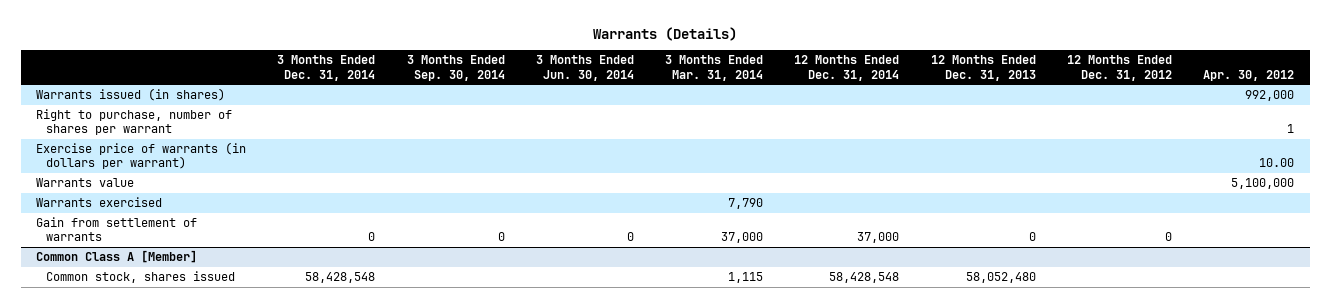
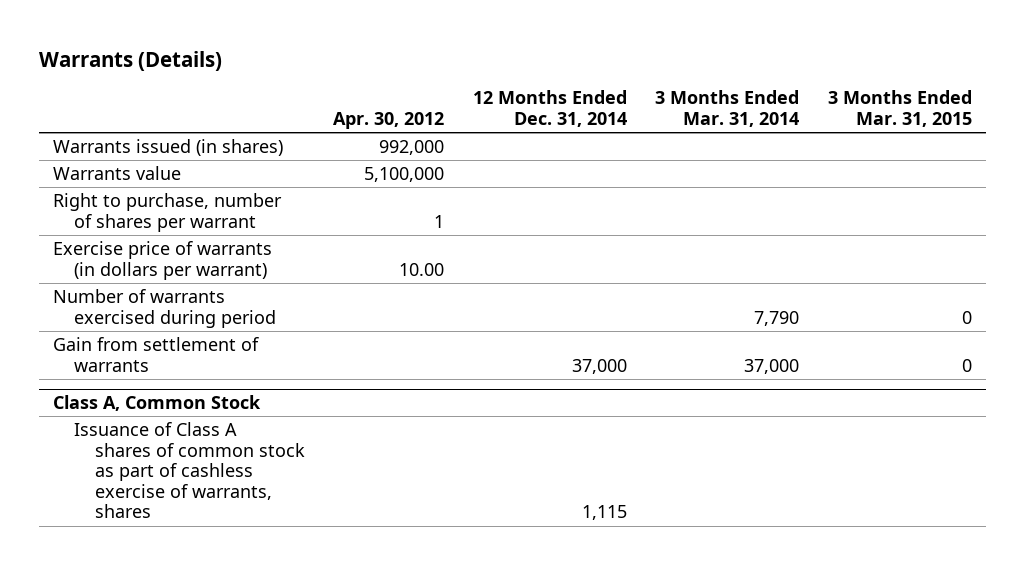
[277,55,376,81] 3 Months Ended Dec. 31, 2014 -> none
[406,55,505,81] 3 Months Ended Sep. 30, 2014 -> none
[535,55,634,81] 3 Months Ended Jun. 30, 2014 -> none
[930,55,1036,81] 12 Months Ended Dec. 31, 2013 -> none
[1066,55,1172,81] 12 Months Ended Dec. 31, 2012 -> none
none -> [827,90,972,128] 3 Months Ended Mar. 31, 2015
[36,178,135,188] Warrants value -> [53,165,182,180] Warrants value
[36,197,163,208] Warrants exercised -> [53,288,276,328] Number of warrants exercised during period
[45,271,235,284] Common stock, shares issued -> none
[36,250,198,264] Common Class A [Member] -> [53,395,262,412] Class A, Common Stock
none -> [73,421,305,519] Issuance of Class A shares of common stock as part of cashless exercise of warrants, shares

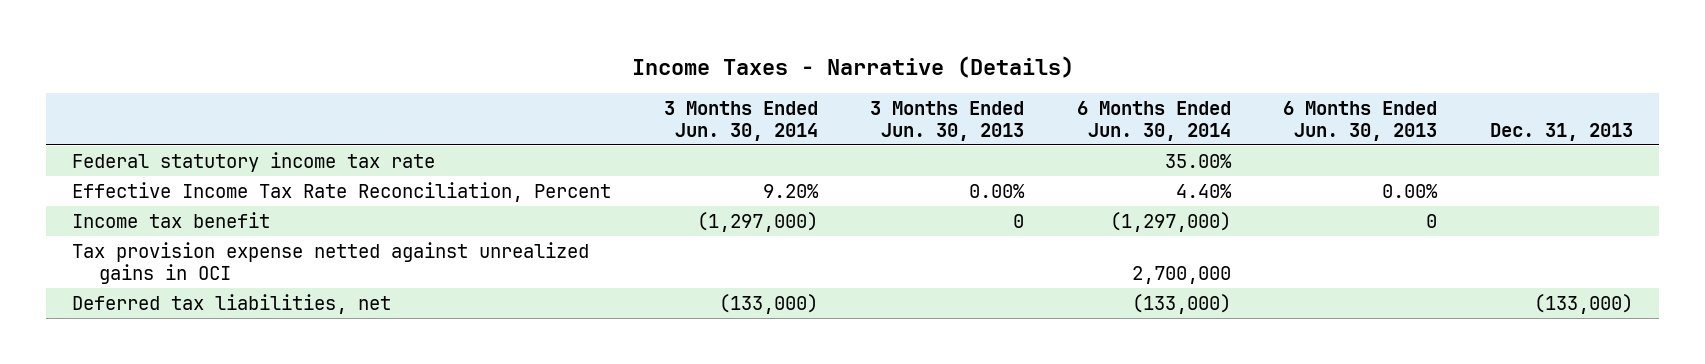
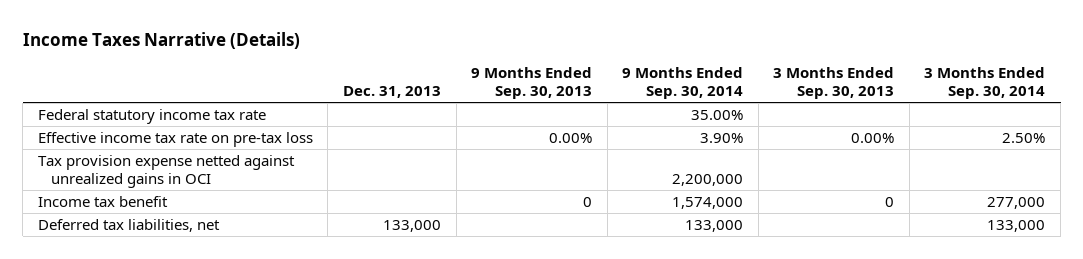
[631,55,1074,78] Income Taxes - Narrative (Details) -> [22,31,300,49] Income Taxes Narrative (Details)
[663,100,818,141] 3 Months Ended Jun. 30, 2014 -> none
[870,100,1025,141] 3 Months Ended Jun. 30, 2013 -> none
[1076,100,1231,141] 6 Months Ended Jun. 30, 2014 -> none
[1283,100,1438,141] 6 Months Ended Jun. 30, 2013 -> none
none -> [471,66,593,99] 9 Months Ended Sep. 30, 2013
none -> [622,66,744,99] 9 Months Ended Sep. 30, 2014
none -> [773,66,895,99] 3 Months Ended Sep. 30, 2013
none -> [924,66,1046,99] 3 Months Ended Sep. 30, 2014
[72,181,612,202] Effective Income Tax Rate Reconciliation, Percent -> [37,132,313,148] Effective income tax rate on pre-tax loss
[72,211,271,228] Income tax benefit -> [37,196,168,208] Income tax benefit
[1534,293,1634,314] (133,000) -> [382,220,441,233] 133,000

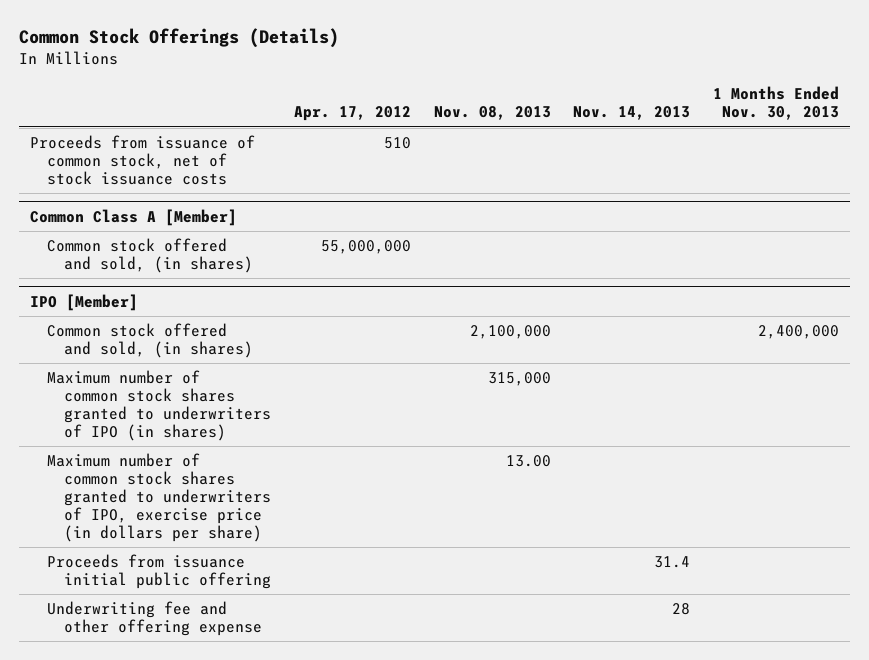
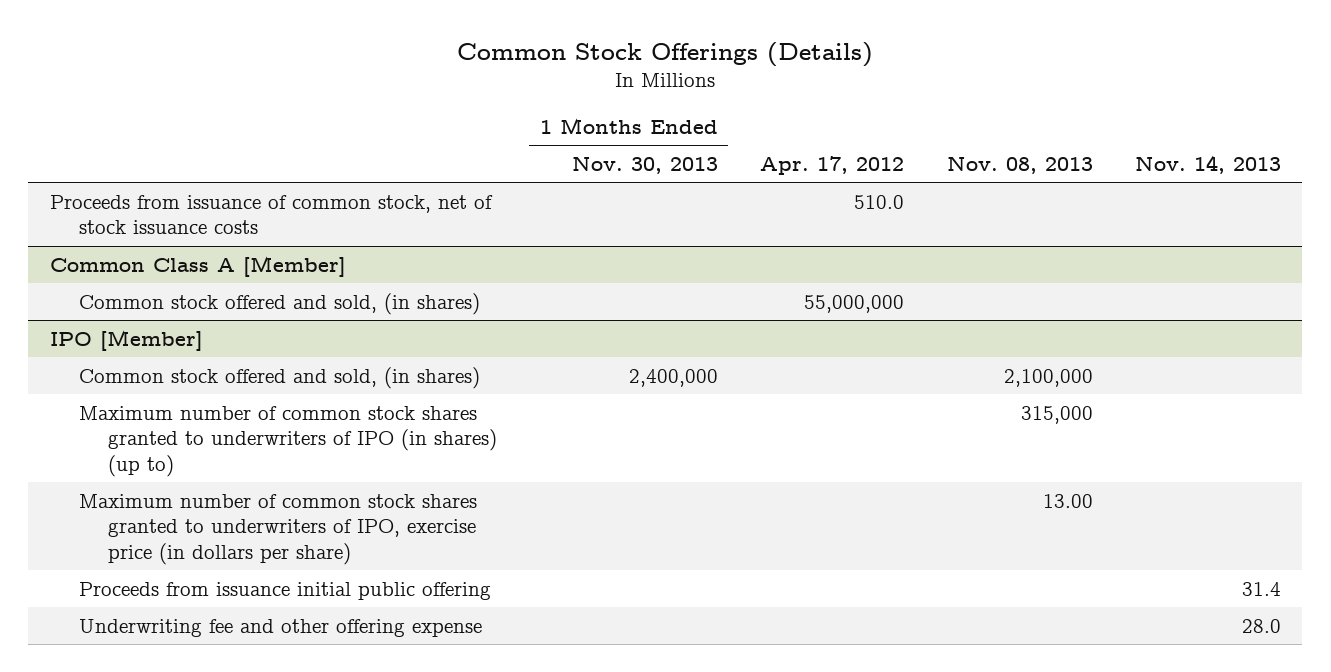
[383,137,411,150] 510 -> [854,194,905,209] 510.0
[47,370,272,441] Maximum number of common stock shares granted to underwriters of IPO (in shares) -> [78,405,498,477] Maximum number of common stock shares granted to underwriters of IPO (in shares) (up to)
[672,603,691,616] 28 -> [1242,618,1282,633] 28.0

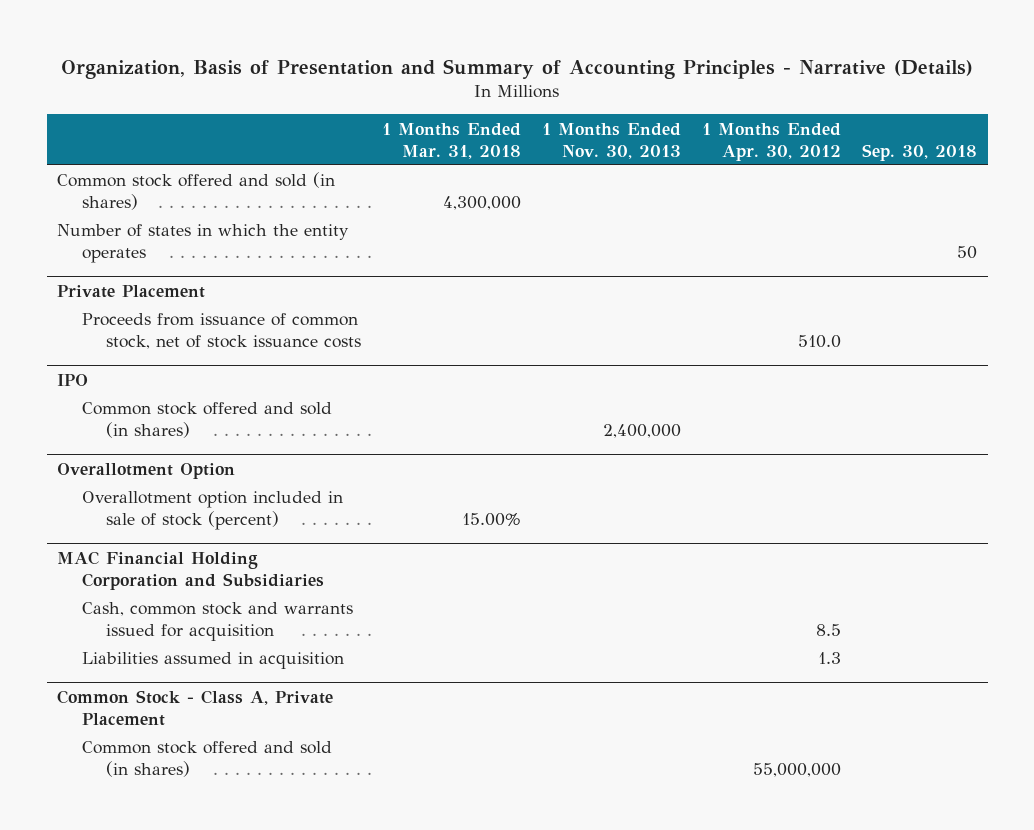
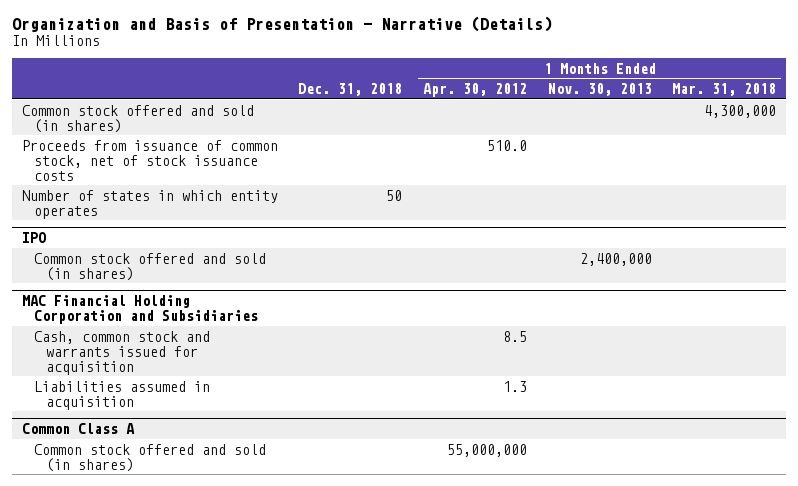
[61,58,974,79] Organization, Basis of Presentation and Summary of Accounting Principles - Narrative (Details) -> [11,15,552,32] Organization and Basis of Presentation - Narrative (Details)
[862,143,978,161] Sep. 30, 2018 -> none
none -> [298,83,403,97] Dec. 31, 2018
[57,285,206,299] Private Placement -> none
[81,313,362,350] Proceeds from issuance of common stock, net of stock issuance costs -> none
none -> [21,139,278,181] Proceeds from issuance of common stock, net of stock issuance costs
[57,224,350,264] Number of states in which the entity operates -> [21,189,278,219] Number of states in which entity operates
[57,463,236,480] Overallotment Option -> none
[81,491,343,531] Overallotment option included in sale of stock (percent) -> none
[57,690,334,726] Common Stock - Class A, Private Placement -> [21,423,135,435] Common Class A

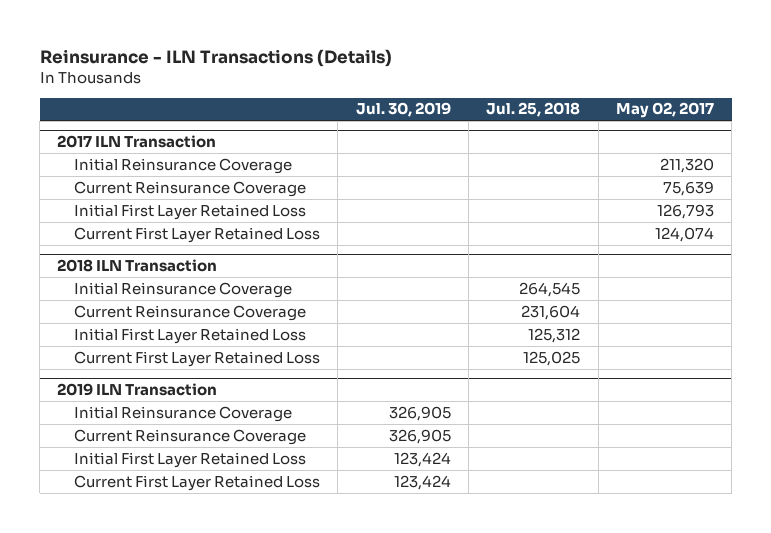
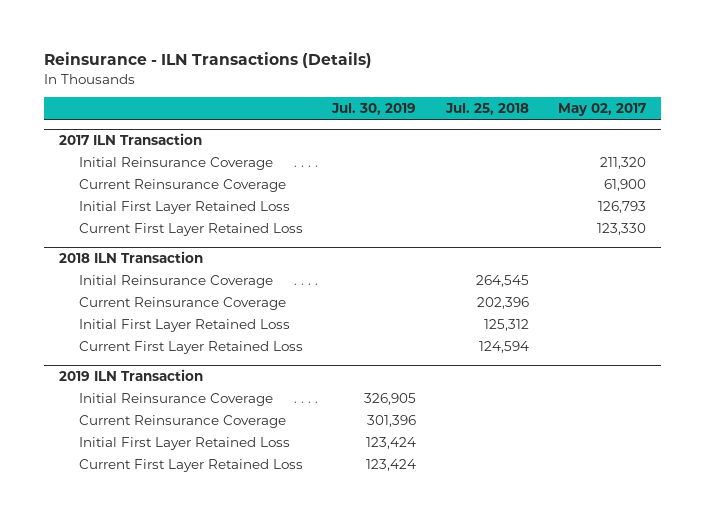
[662,180,714,196] 75,639 -> [604,178,647,191] 61,900
[654,226,714,242] 124,074 -> [597,222,647,235] 123,330
[521,304,581,320] 231,604 -> [476,296,529,309] 202,396
[523,350,581,366] 125,025 -> [478,340,529,353] 124,594
[388,428,451,444] 326,905 -> [367,414,417,427] 301,396

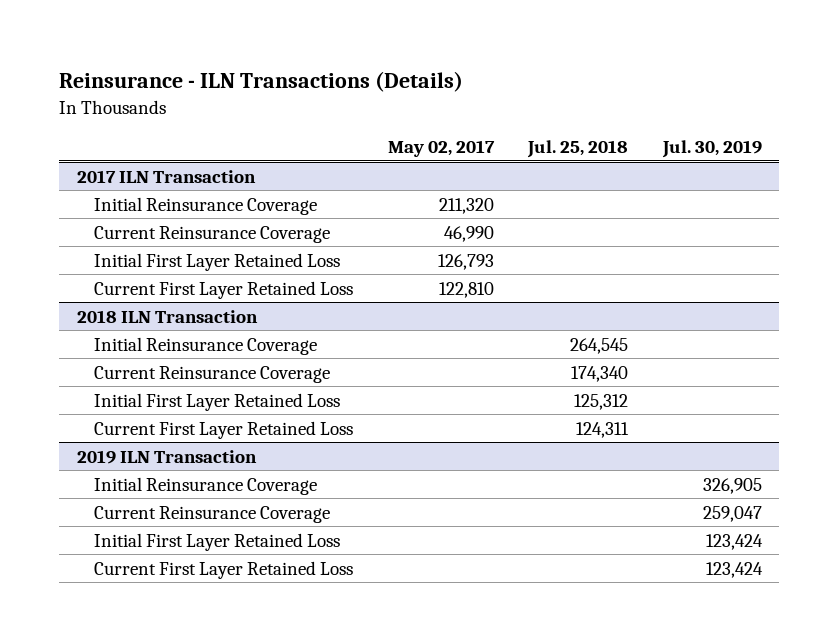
[604,178,647,191] 61,900 -> [443,225,494,242] 46,990
[597,222,647,235] 123,330 -> [438,281,494,298] 122,810
[476,296,529,309] 202,396 -> [571,365,629,382] 174,340
[478,340,529,353] 124,594 -> [576,421,630,438] 124,311
[367,414,417,427] 301,396 -> [702,505,762,522] 259,047

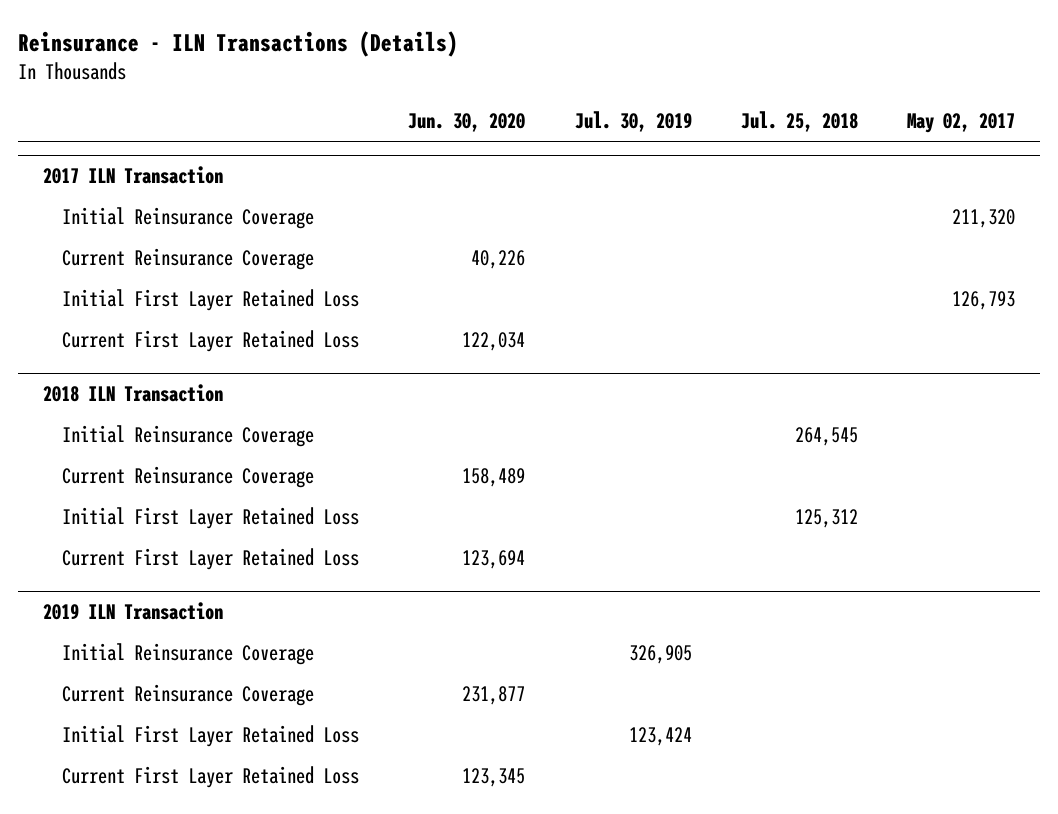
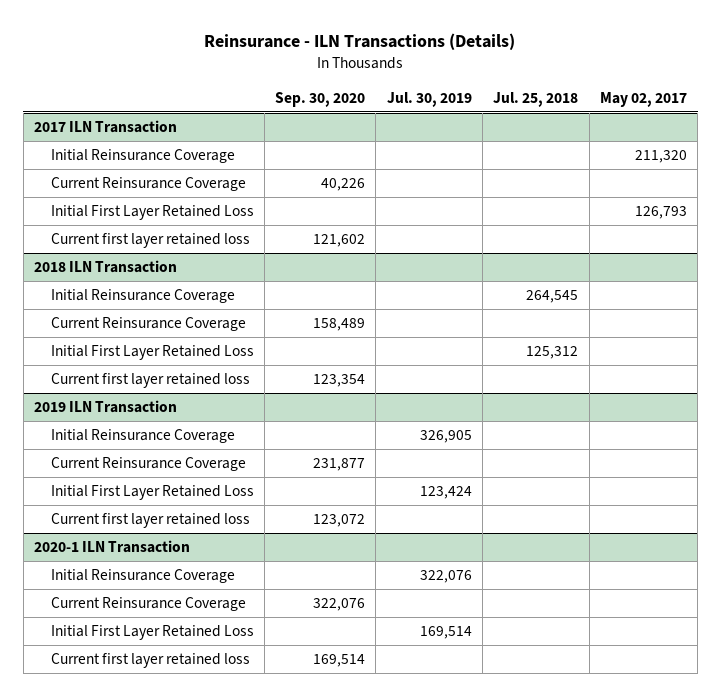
[408,113,526,133] Jun. 30, 2020 -> none
none -> [275,91,366,107] Sep. 30, 2020
[61,329,359,352] Current First Layer Retained Loss -> [50,233,250,249] Current first layer retained loss
[61,547,359,570] Current First Layer Retained Loss -> [50,373,250,389] Current first layer retained loss
[61,765,359,788] Current First Layer Retained Loss -> [50,513,250,529] Current first layer retained loss
none -> [34,540,191,554] 2020-1 ILN Transaction
none -> [50,569,235,584] Initial Reinsurance Coverage
none -> [50,597,246,612] Current Reinsurance Coverage
none -> [50,625,254,641] Initial First Layer Retained Loss
none -> [50,653,250,669] Current first layer retained loss

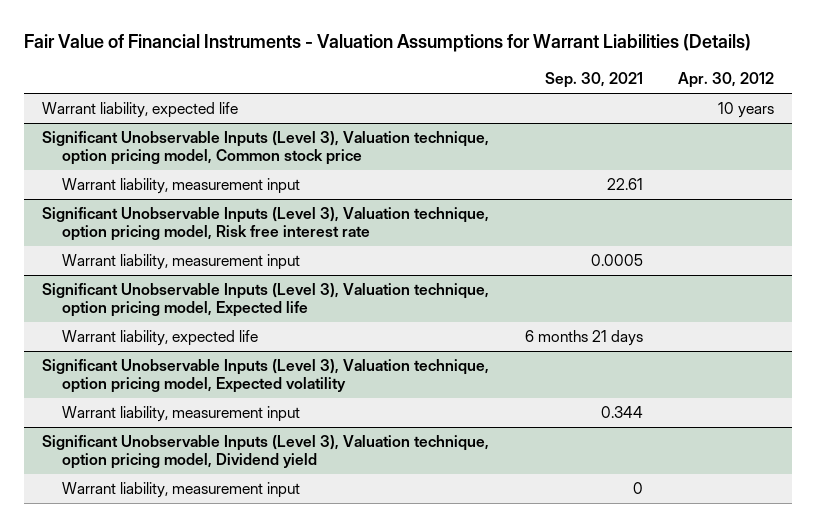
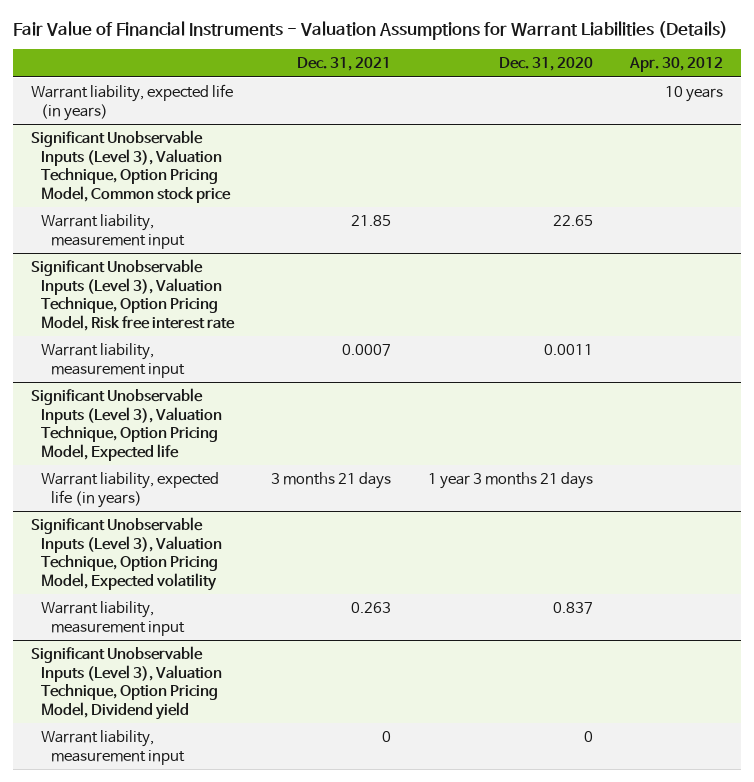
[544,72,643,89] Sep. 30, 2021 -> none
none -> [297,56,392,71] Dec. 31, 2021
none -> [499,56,594,71] Dec. 31, 2020
[42,102,239,119] Warrant liability, expected life -> [30,83,233,121] Warrant liability, expected life (in years)
[42,131,490,166] Significant Unobservable Inputs (Level 3), Valuation technique, option pricing model, Common stock price -> [30,129,232,203] Significant Unobservable Inputs (Level 3), Valuation Technique, Option Pricing Model, Common stock price
[42,207,490,242] Significant Unobservable Inputs (Level 3), Valuation technique, option pricing model, Risk free interest rate -> [30,258,236,331] Significant Unobservable Inputs (Level 3), Valuation Technique, Option Pricing Model, Risk free interest rate
[42,283,490,318] Significant Unobservable Inputs (Level 3), Valuation technique, option pricing model, Expected life -> [30,387,223,461] Significant Unobservable Inputs (Level 3), Valuation Technique, Option Pricing Model, Expected life
[61,330,258,347] Warrant liability, expected life -> [41,471,220,508] Warrant liability, expected life (in years)
[42,359,490,394] Significant Unobservable Inputs (Level 3), Valuation technique, option pricing model, Expected volatility -> [30,516,223,591] Significant Unobservable Inputs (Level 3), Valuation Technique, Option Pricing Model, Expected volatility
[42,435,490,470] Significant Unobservable Inputs (Level 3), Valuation technique, option pricing model, Dividend yield -> [30,645,223,720] Significant Unobservable Inputs (Level 3), Valuation Technique, Option Pricing Model, Dividend yield

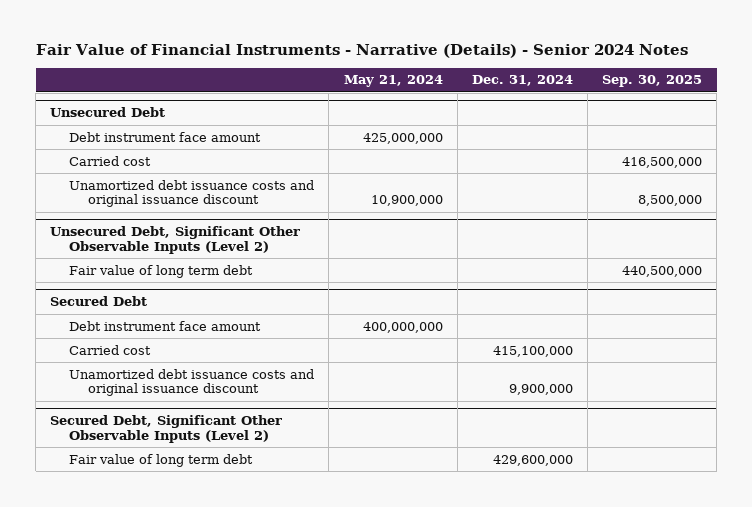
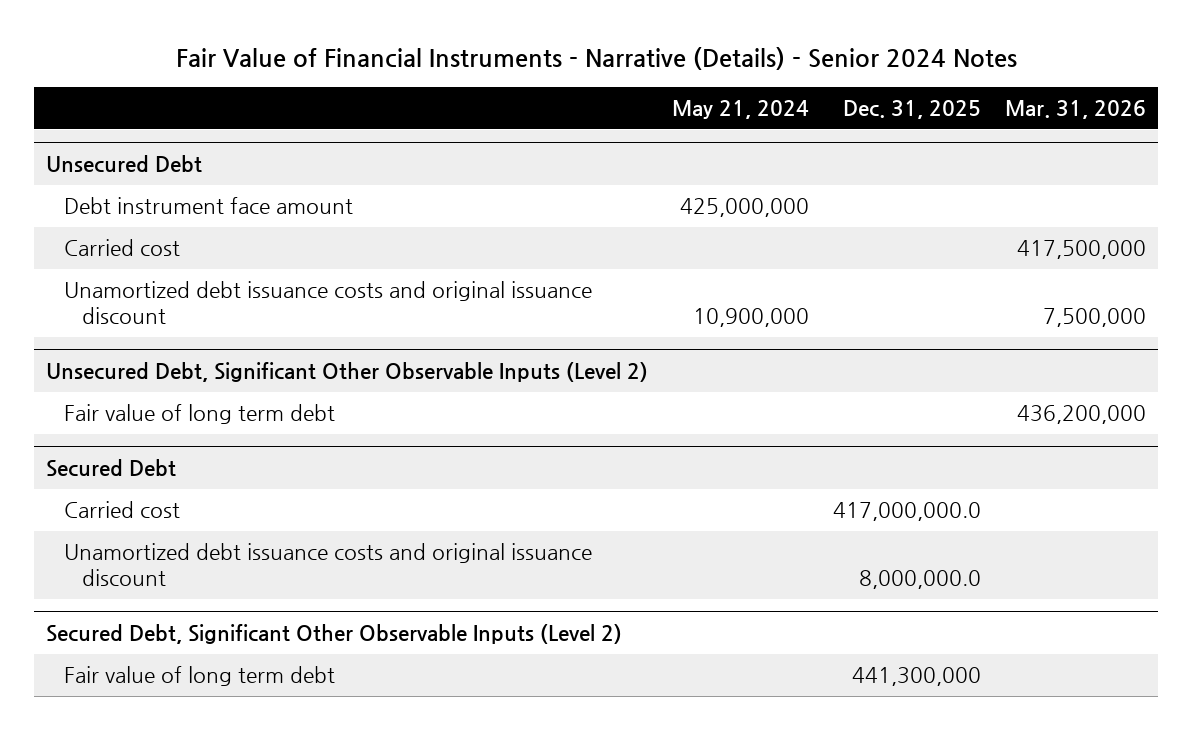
[471,75,573,87] Dec. 31, 2024 -> none
[602,75,703,88] Sep. 30, 2025 -> none
none -> [842,99,981,119] Dec. 31, 2025
none -> [1004,99,1146,119] Mar. 31, 2026
[69,320,262,331] Debt instrument face amount -> none

